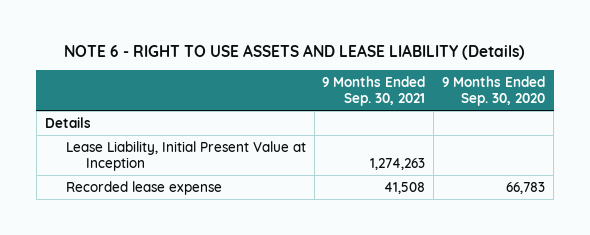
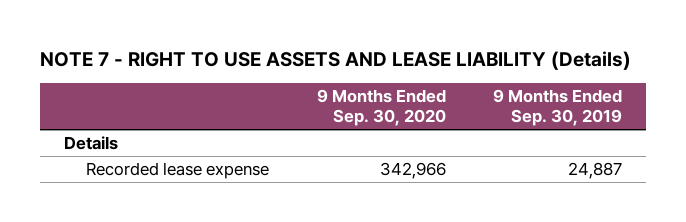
[64,44,526,61] NOTE 6 - RIGHT TO USE ASSETS AND LEASE LIABILITY (Details) -> [40,51,632,71] NOTE 7 - RIGHT TO USE ASSETS AND LEASE LIABILITY (Details)
[322,76,426,107] 9 Months Ended Sep. 30, 2021 -> none
none -> [493,89,623,126] 9 Months Ended Sep. 30, 2019
[65,140,306,171] Lease Liability, Initial Present Value at Inception -> none
[506,181,546,194] 66,783 -> [379,162,446,180] 342,966

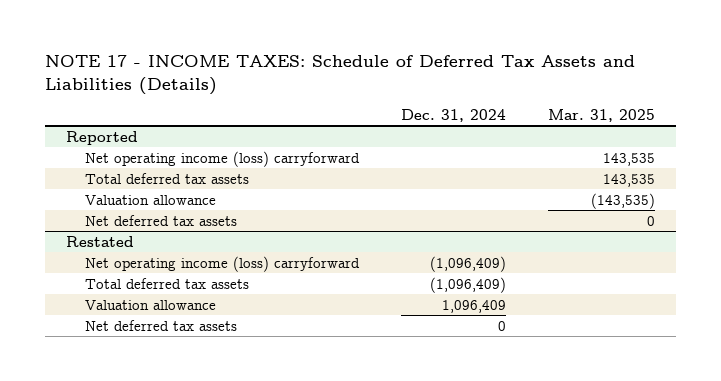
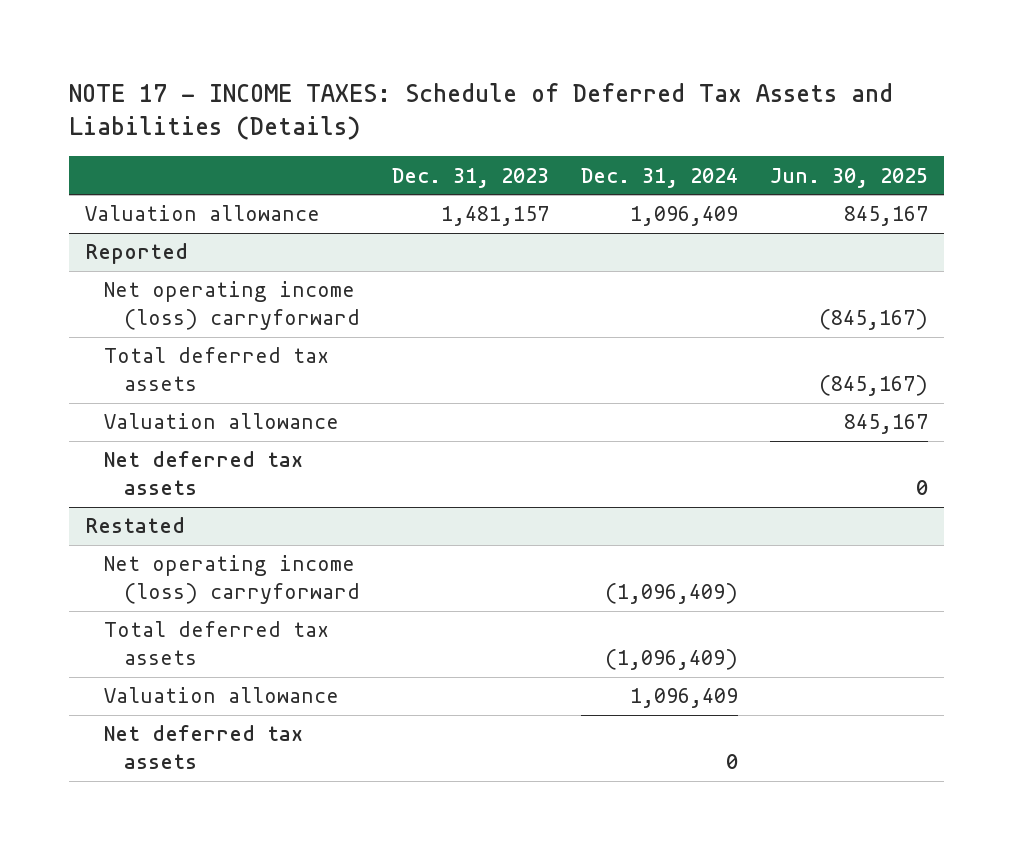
[548,108,656,122] Mar. 31, 2025 -> none
none -> [391,167,549,188] Dec. 31, 2023
none -> [770,167,929,188] Jun. 30, 2025
none -> [85,205,321,222] Valuation allowance

